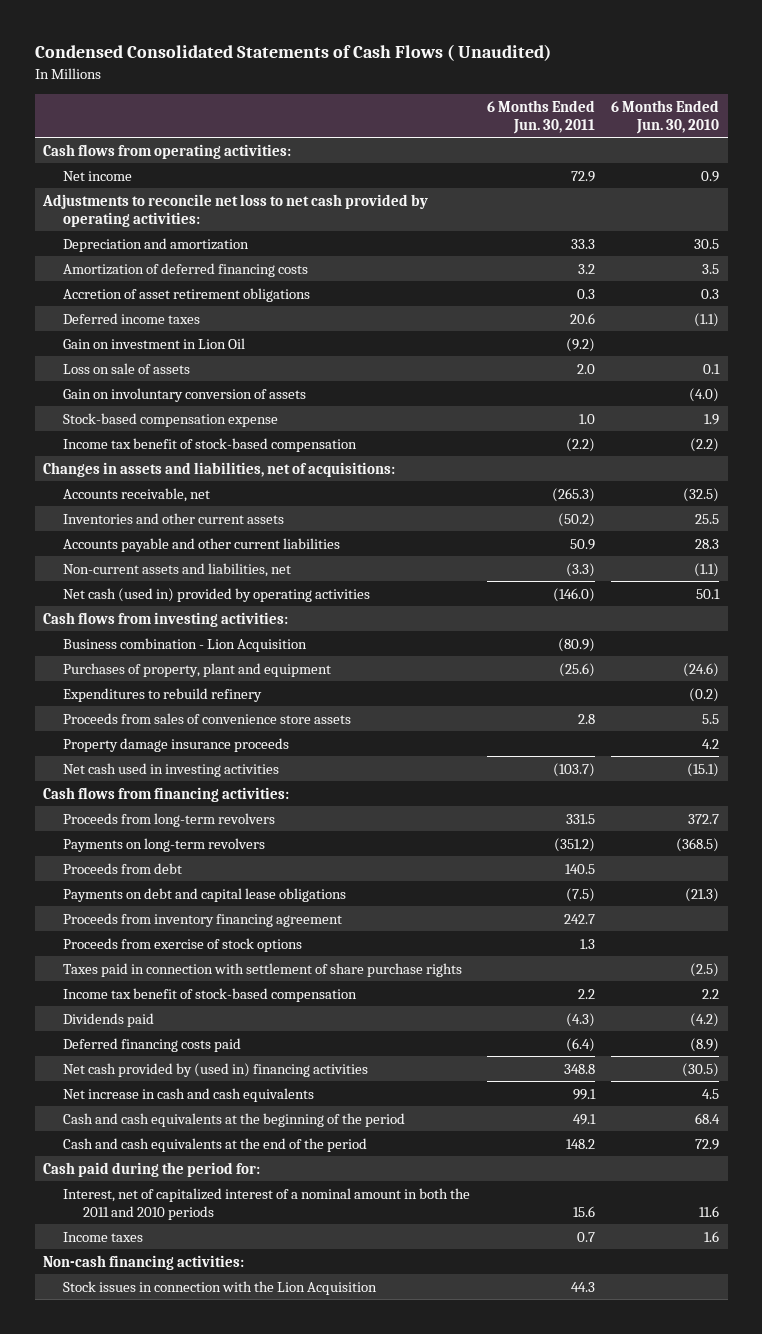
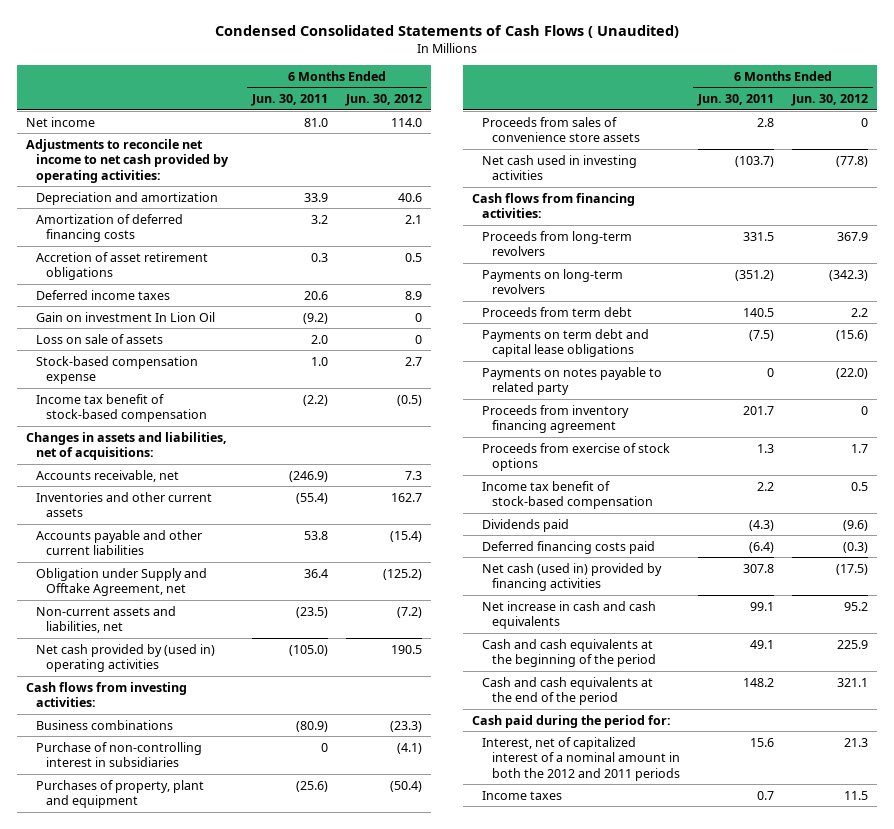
[611,99,720,134] 6 Months Ended Jun. 30, 2010 -> none
none -> [345,94,423,107] Jun. 30, 2012
[42,143,291,159] Cash flows from operating activities: -> none
[570,170,595,182] 72.9 -> [303,117,328,127] 81.0
[41,193,428,227] Adjustments to reconcile net loss to net cash provided by operating activities: -> [25,138,229,183] Adjustments to reconcile net income to net cash provided by operating activities:
[570,238,595,249] 33.3 -> [303,192,328,202] 33.9
[62,337,245,349] Gain on investment in Lion Oil -> [35,311,215,322] Gain on investment In Lion Oil
[62,387,306,402] Gain on involuntary conversion of assets -> none
[551,487,595,502] (265.3) -> [288,470,328,482] (246.9)
[557,512,595,527] (50.2) -> [295,492,328,504] (55.4)
[569,538,595,550] 50.9 -> [303,530,328,540] 53.8
none -> [35,567,207,597] Obligation under Supply and Offtake Agreement, net
[565,562,595,577] (3.3) -> [295,606,328,618] (23.5)
[62,587,370,602] Net cash (used in) provided by operating activities -> [35,643,215,673] Net cash provided by (used in) operating activities
[552,587,595,602] (146.0) -> [288,644,328,656] (105.0)
[62,637,307,652] Business combination - Lion Acquisition -> [35,719,173,730] Business combinations
none -> [35,741,202,768] Purchase of non-controlling interest in subsidiaries
[62,687,262,702] Expenditures to rebuild refinery -> none
[62,737,289,752] Property damage insurance proceeds -> none
[62,862,182,874] Proceeds from debt -> [481,306,632,317] Proceeds from term debt
[62,887,346,902] Payments on debt and capital lease obligations -> [481,328,649,358] Payments on term debt and capital lease obligations
none -> [481,366,662,396] Payments on notes payable to related party
[563,913,595,924] 242.7 -> [742,405,774,415] 201.7
[62,962,462,977] Taxes paid in connection with settlement of share purchase rights -> none
[62,1062,368,1077] Net cash provided by (used in) financing activities -> [481,562,662,592] Net cash (used in) provided by financing activities
[563,1063,595,1074] 348.8 -> [742,563,774,573] 307.8
[62,1187,470,1220] Interest, net of capitalized interest of a nominal amount in both the 2011 and 2010 periods -> [481,736,680,781] Interest, net of capitalized interest of a nominal amount in both the 2012 and 2011 periods
[42,1254,244,1270] Non-cash financing activities: -> none
[62,1280,377,1295] Stock issues in connection with the Lion Acquisition -> none

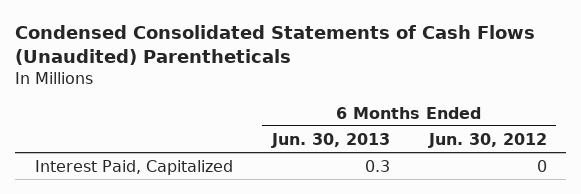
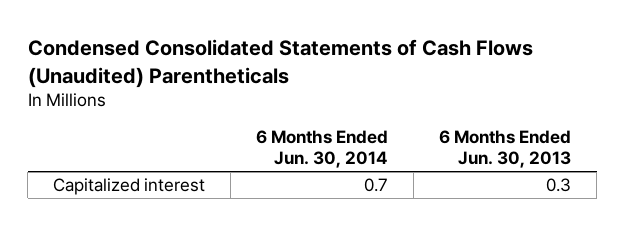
[427,132,547,148] Jun. 30, 2012 -> none
none -> [256,130,389,169] 6 Months Ended Jun. 30, 2014
[34,159,233,175] Interest Paid, Capitalized -> [53,178,206,196] Capitalized interest

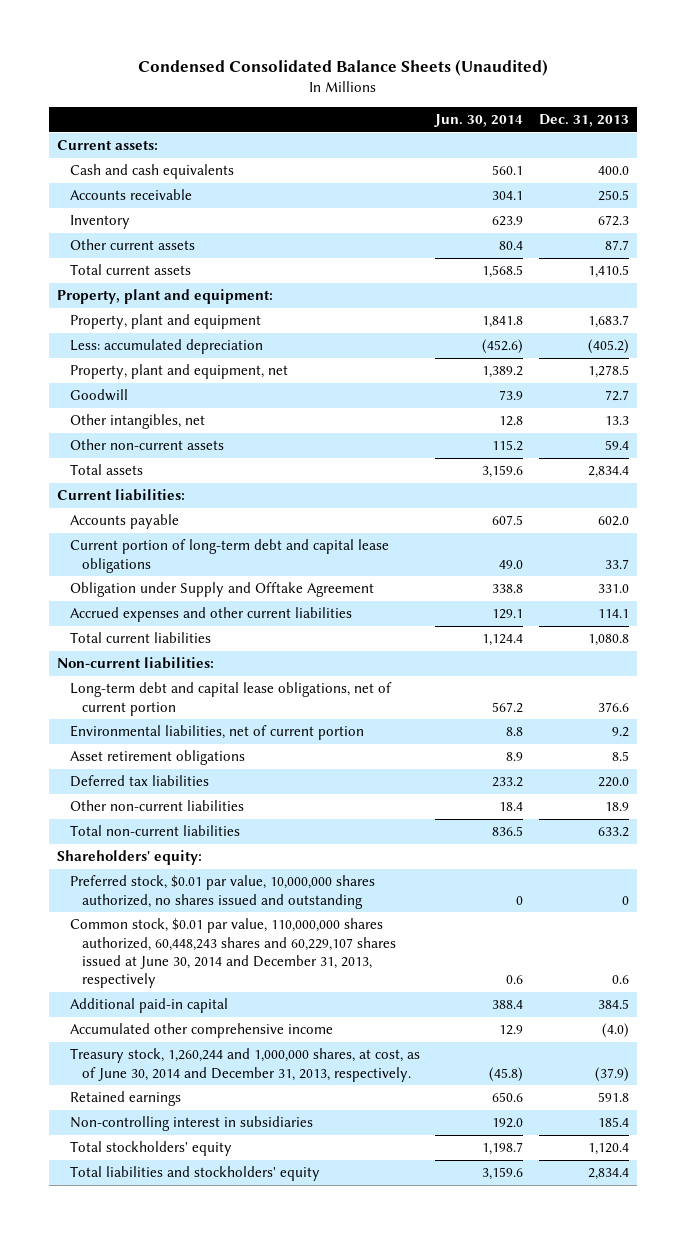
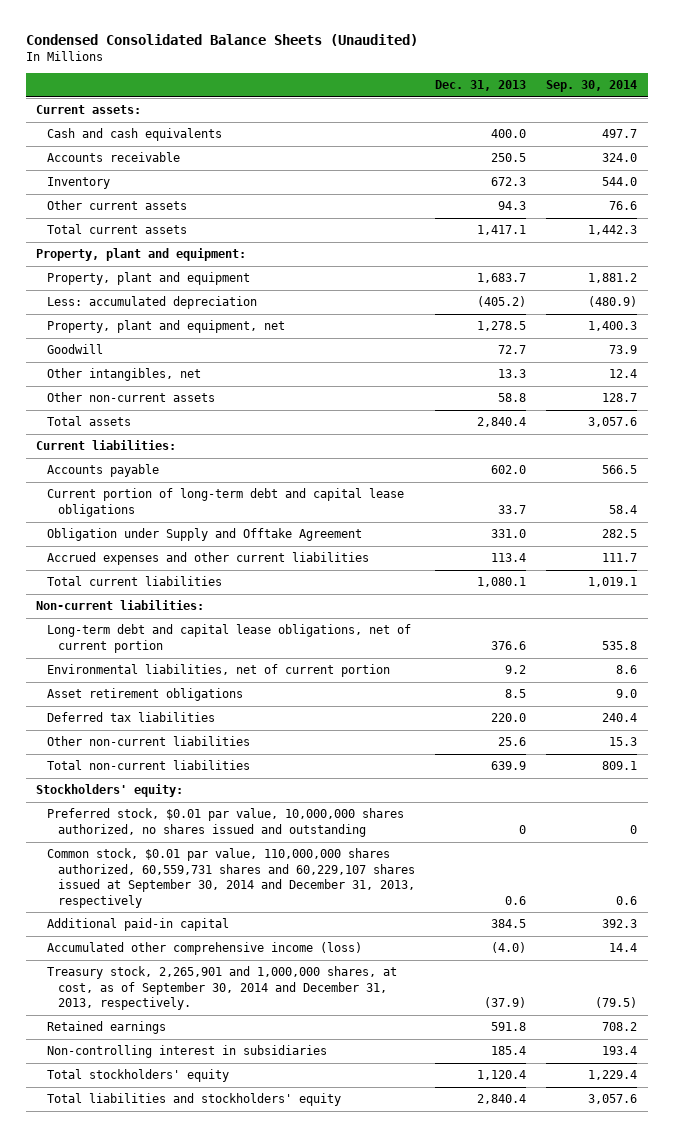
[434,113,524,127] Jun. 30, 2014 -> none
none -> [546,80,638,93] Sep. 30, 2014
[605,240,630,251] 87.7 -> [497,201,526,211] 94.3
[588,265,630,279] 1,410.5 -> [476,225,526,236] 1,417.1
[605,440,630,451] 59.4 -> [497,393,526,403] 58.8
[588,466,630,479] 2,834.4 -> [476,417,526,428] 2,840.4
[598,609,630,619] 114.1 -> [490,553,526,563] 113.4
[588,634,630,647] 1,080.8 -> [476,577,526,588] 1,080.1
[605,802,630,812] 18.9 -> [497,737,526,747] 25.6
[598,827,630,838] 633.2 -> [490,761,526,771] 639.9
[56,850,202,866] Shareholders' equity: -> [36,784,184,798] Stockholders' equity:
[69,918,397,989] Common stock, $0.01 par value, 110,000,000 shares authorized, 60,448,243 shares and 60,229,107 shares issued at June 30, 2014 and December 31, 2013, respectively -> [46,848,415,908] Common stock, $0.01 par value, 110,000,000 shares authorized, 60,559,731 shares and 60,229,107 shares issued at September 30, 2014 and December 31, 2013, respectively
[69,1023,333,1039] Accumulated other comprehensive income -> [46,942,362,956] Accumulated other comprehensive income (loss)
[69,1048,420,1082] Treasury stock, 1,260,244 and 1,000,000 shares, at cost, as of June 30, 2014 and December 31, 2013, respectively. -> [46,966,397,1011] Treasury stock, 2,265,901 and 1,000,000 shares, at cost, as of September 30, 2014 and December 31, 2013, respectively.
[588,1168,630,1181] 2,834.4 -> [476,1094,526,1105] 2,840.4

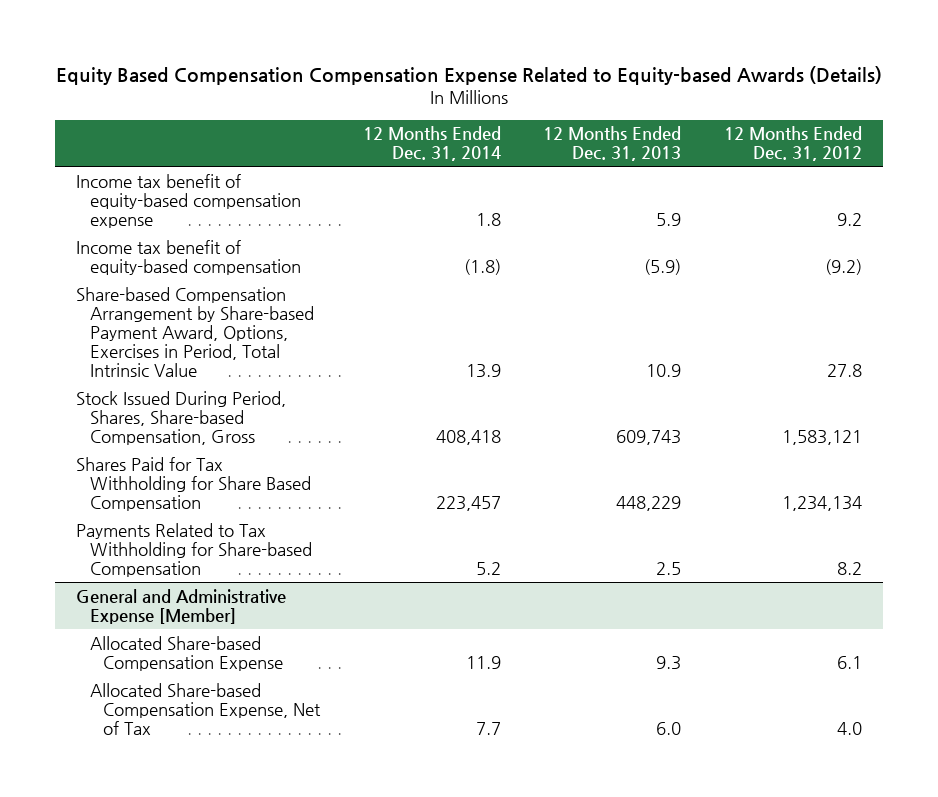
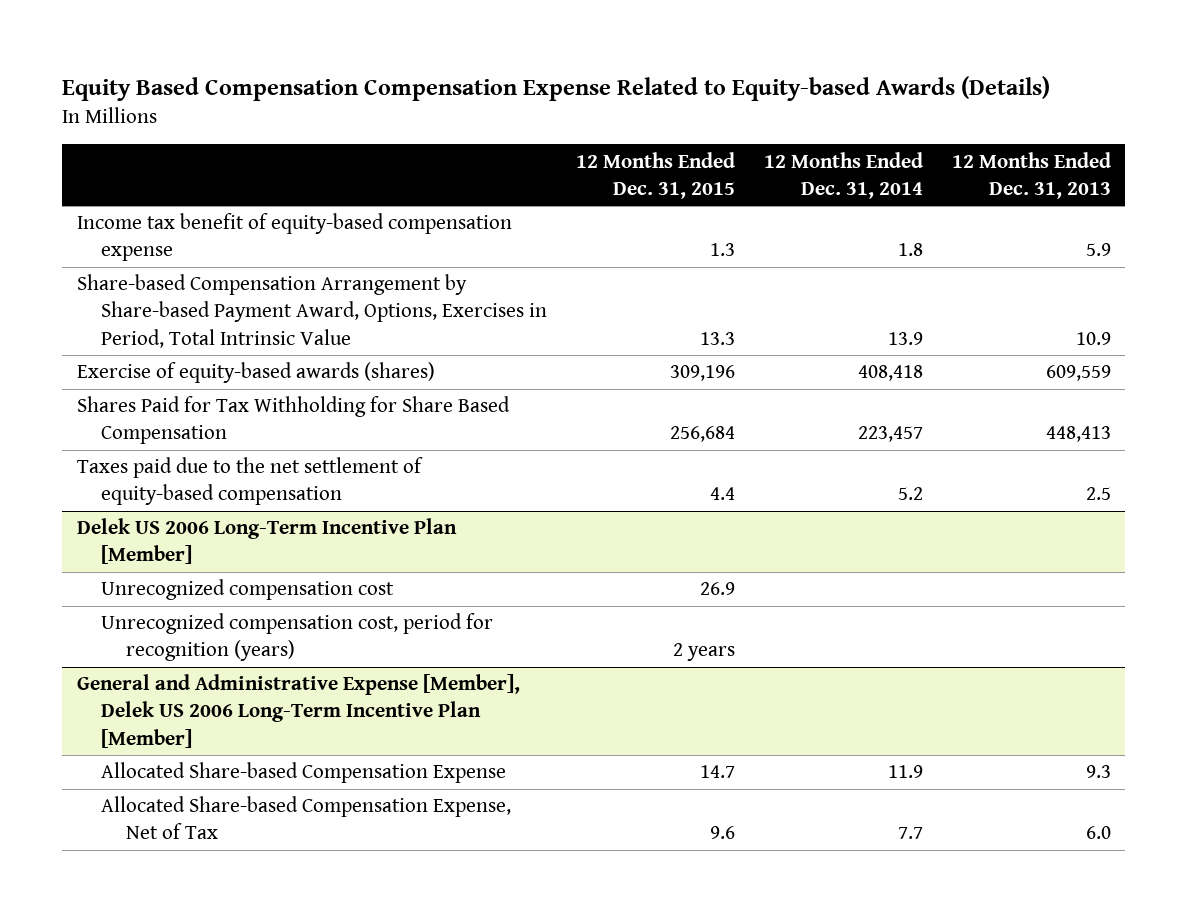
[724,126,863,162] 12 Months Ended Dec. 31, 2012 -> none
none -> [576,151,736,199] 12 Months Ended Dec. 31, 2015
[76,239,301,275] Income tax benefit of equity-based compensation -> none
[76,390,287,445] Stock Issued During Period, Shares, Share-based Compensation, Gross -> none
[76,588,287,624] General and Administrative Expense [Member] -> none
none -> [76,362,435,384] Exercise of equity-based awards (shares)
[616,495,682,511] 448,229 -> [1045,426,1111,443] 448,413
[76,522,312,577] Payments Related to Tax Withholding for Share-based Compensation -> [76,457,423,506] Taxes paid due to the net settlement of equity-based compensation
none -> [76,518,457,565] Delek US 2006 Long-Term Incentive Plan [Member]
none -> [101,579,395,601] Unrecognized compensation cost
none -> [101,613,494,662] Unrecognized compensation cost, period for recognition (years)
none -> [76,674,520,748] General and Administrative Expense [Member], Delek US 2006 Long-Term Incentive Plan [Member]

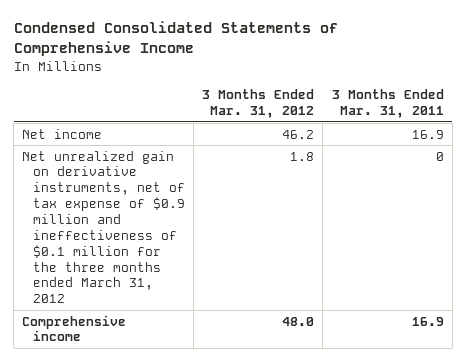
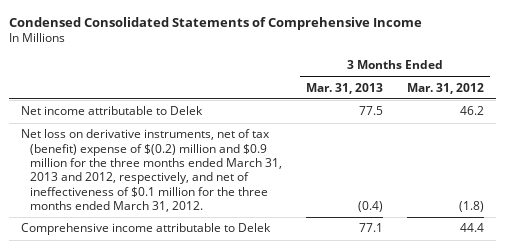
[331,89,444,118] 3 Months Ended Mar. 31, 2011 -> none
none -> [305,82,383,94] Mar. 31, 2013
[22,128,103,139] Net income -> [21,106,204,116] Net income attributable to Delek
[22,150,185,304] Net unrealized gain on derivative instruments, net of tax expense of $0.9 million and ineffectiveness of $0.1 million for the three months ended March 31, 2012 -> [21,129,282,212] Net loss on derivative instruments, net of tax (benefit) expense of $(0.2) million and $0.9 million for the three months ended March 31, 2013 and 2012, respectively, and net of ineffectiveness of $0.1 million for the three months ended March 31, 2012.
[290,151,315,161] 1.8 -> [458,200,484,212] (1.8)
[22,314,127,342] Comprehensive income -> [21,223,272,236] Comprehensive income attributable to Delek
[282,316,315,326] 48.0 -> [459,223,484,233] 44.4

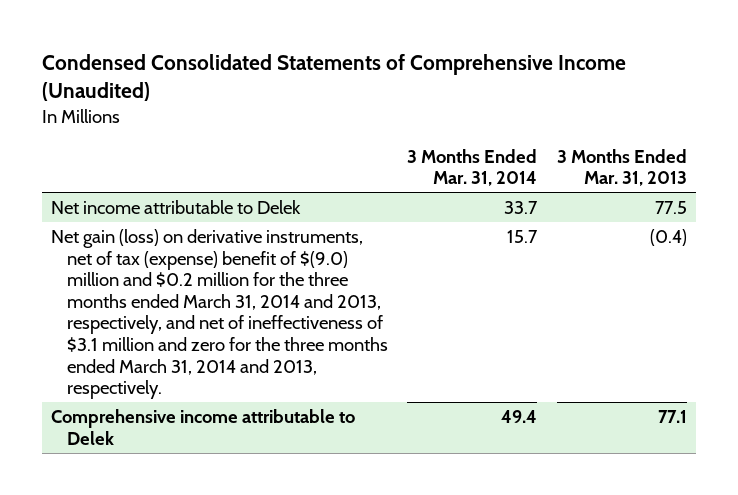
[9,16,423,30] Condensed Consolidated Statements of Comprehensive Income -> [41,54,626,102] Condensed Consolidated Statements of Comprehensive Income (Unaudited)
[406,82,484,94] Mar. 31, 2012 -> none
none -> [407,148,538,187] 3 Months Ended Mar. 31, 2014
[21,129,282,212] Net loss on derivative instruments, net of tax (benefit) expense of $(0.2) million and $0.9 million for the three months ended March 31, 2013 and 2012, respectively, and net of ineffectiveness of $0.1 million for the three months ended March 31, 2012. -> [51,228,389,400] Net gain (loss) on derivative instruments, net of tax (expense) benefit of $(9.0) million and $0.2 million for the three months ended March 31, 2014 and 2013, respectively, and net of ineffectiveness of $3.1 million and zero for the three months ended March 31, 2014 and 2013, respectively.

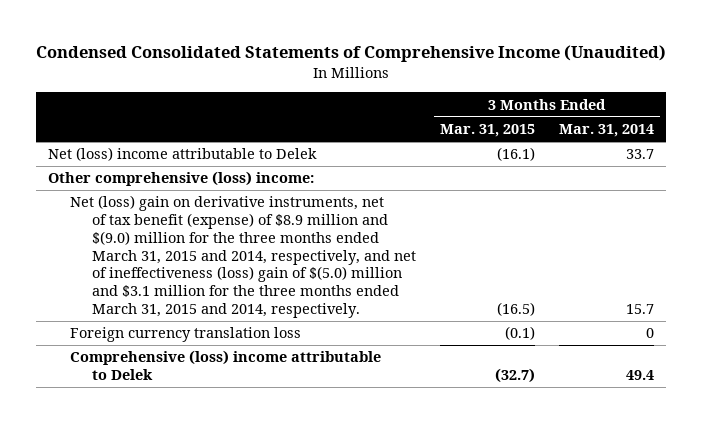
[556,148,687,187] 3 Months Ended Mar. 31, 2013 -> none
none -> [439,124,535,138] Mar. 31, 2015
[51,199,302,214] Net income attributable to Delek -> [47,147,317,162] Net (loss) income attributable to Delek
none -> [47,171,314,187] Other comprehensive (loss) income:
[51,228,389,400] Net gain (loss) on derivative instruments, net of tax (expense) benefit of $(9.0) million and $0.2 million for the three months ended March 31, 2014 and 2013, respectively, and net of ineffectiveness of $3.1 million and zero for the three months ended March 31, 2014 and 2013, respectively. -> [69,195,416,318] Net (loss) gain on derivative instruments, net of tax benefit (expense) of $8.9 million and $(9.0) million for the three months ended March 31, 2015 and 2014, respectively, and net of ineffectiveness (loss) gain of $(5.0) million and $3.1 million for the three months ended March 31, 2015 and 2014, respectively.
none -> [69,327,301,343] Foreign currency translation loss
[51,408,356,445] Comprehensive income attributable to Delek -> [69,350,381,381] Comprehensive (loss) income attributable to Delek

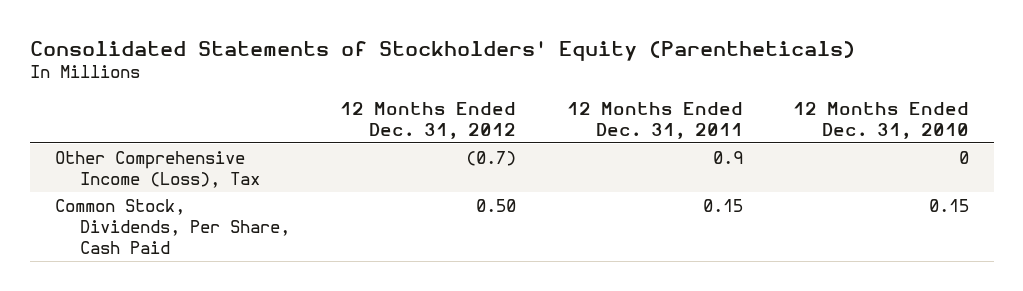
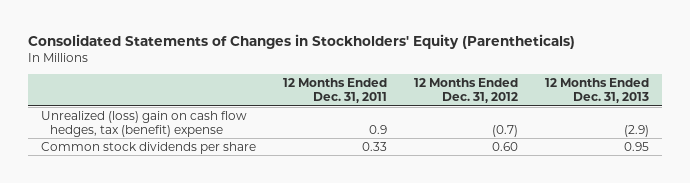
[29,40,855,61] Consolidated Statements of Stockholders' Equity (Parentheticals) -> [27,34,575,50] Consolidated Statements of Changes in Stockholders' Equity (Parentheticals)
[792,101,969,139] 12 Months Ended Dec. 31, 2010 -> none
none -> [544,78,649,104] 12 Months Ended Dec. 31, 2013
[54,150,261,188] Other Comprehensive Income (Loss), Tax -> [41,110,248,137] Unrealized (loss) gain on cash flow hedges, tax (benefit) expense
[54,198,291,255] Common Stock, Dividends, Per Share, Cash Paid -> [41,141,257,154] Common stock dividends per share
[476,198,517,212] 0.50 -> [491,141,518,151] 0.60
[702,198,743,212] 0.15 -> [362,141,388,151] 0.33

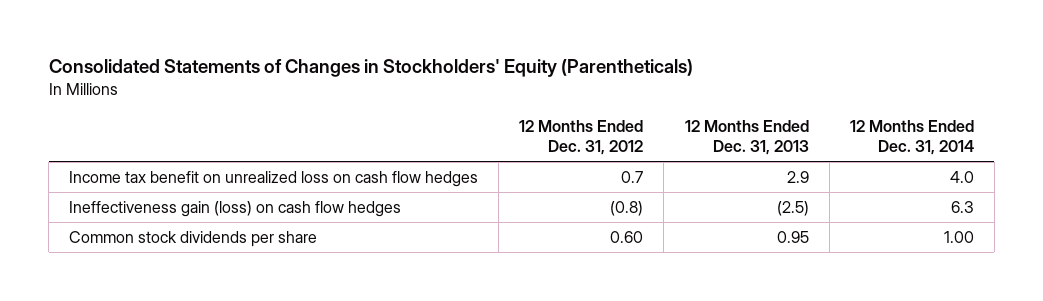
[283,78,388,104] 12 Months Ended Dec. 31, 2011 -> none
none -> [849,119,974,156] 12 Months Ended Dec. 31, 2014
[41,110,248,137] Unrealized (loss) gain on cash flow hedges, tax (benefit) expense -> [69,171,479,188] Income tax benefit on unrealized loss on cash flow hedges
[491,124,518,137] (0.7) -> [621,171,644,184] 0.7
[623,124,649,137] (2.9) -> [786,171,809,184] 2.9
none -> [69,201,402,218] Ineffectiveness gain (loss) on cash flow hedges

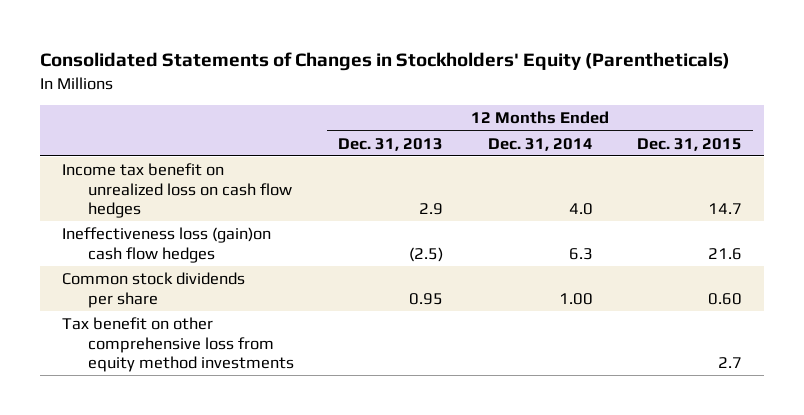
[519,119,644,156] 12 Months Ended Dec. 31, 2012 -> none
none -> [637,137,743,151] Dec. 31, 2015
[69,201,402,218] Ineffectiveness gain (loss) on cash flow hedges -> [62,227,272,263] Ineffectiveness loss (gain)on cash flow hedges
none -> [62,317,294,373] Tax benefit on other comprehensive loss from equity method investments

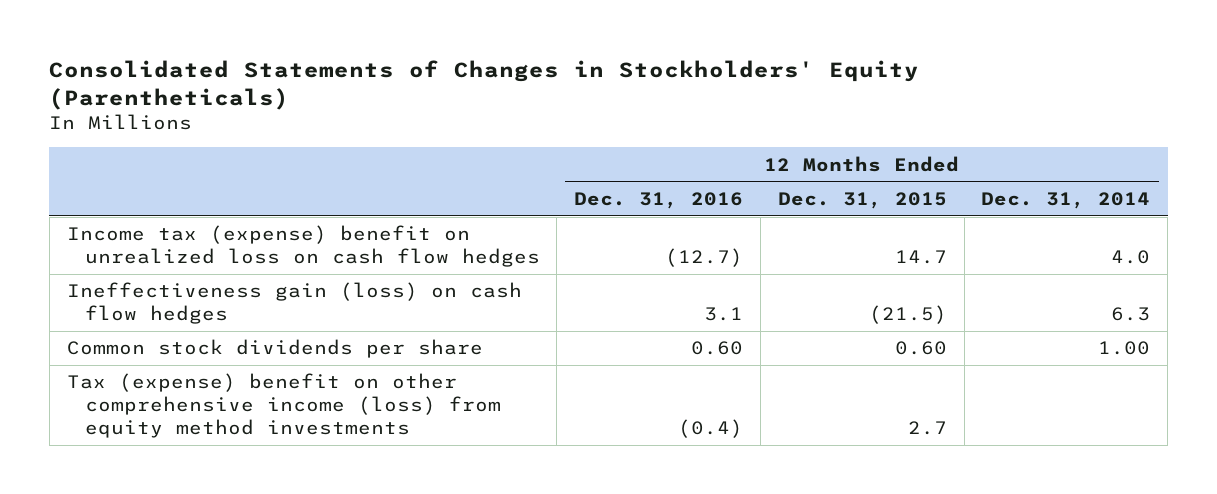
[338,137,444,151] Dec. 31, 2013 -> none
none -> [574,191,744,209] Dec. 31, 2016
[62,163,292,219] Income tax benefit on unrealized loss on cash flow hedges -> [66,225,540,268] Income tax (expense) benefit on unrealized loss on cash flow hedges
[62,227,272,263] Ineffectiveness loss (gain)on cash flow hedges -> [66,282,522,325] Ineffectiveness gain (loss) on cash flow hedges
[708,247,743,260] 21.6 -> [868,305,947,325] (21.5)
[62,317,294,373] Tax benefit on other comprehensive loss from equity method investments -> [66,373,501,439] Tax (expense) benefit on other comprehensive income (loss) from equity method investments

